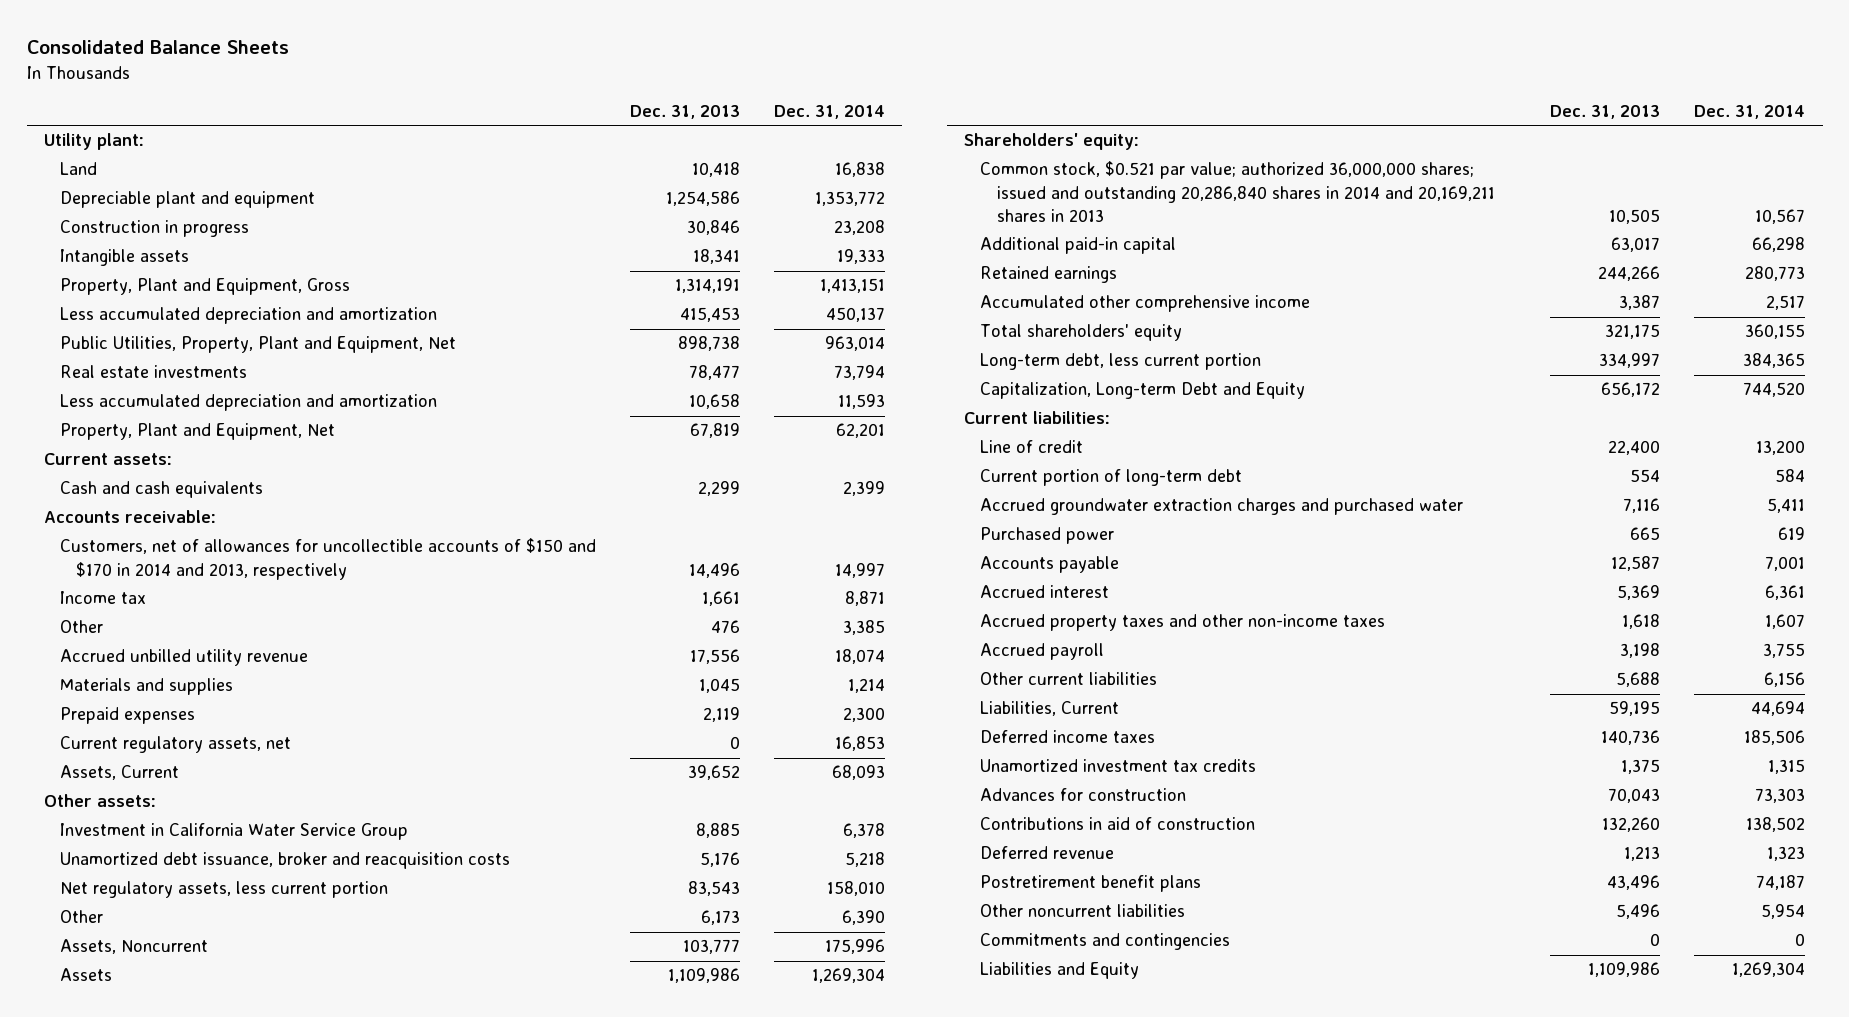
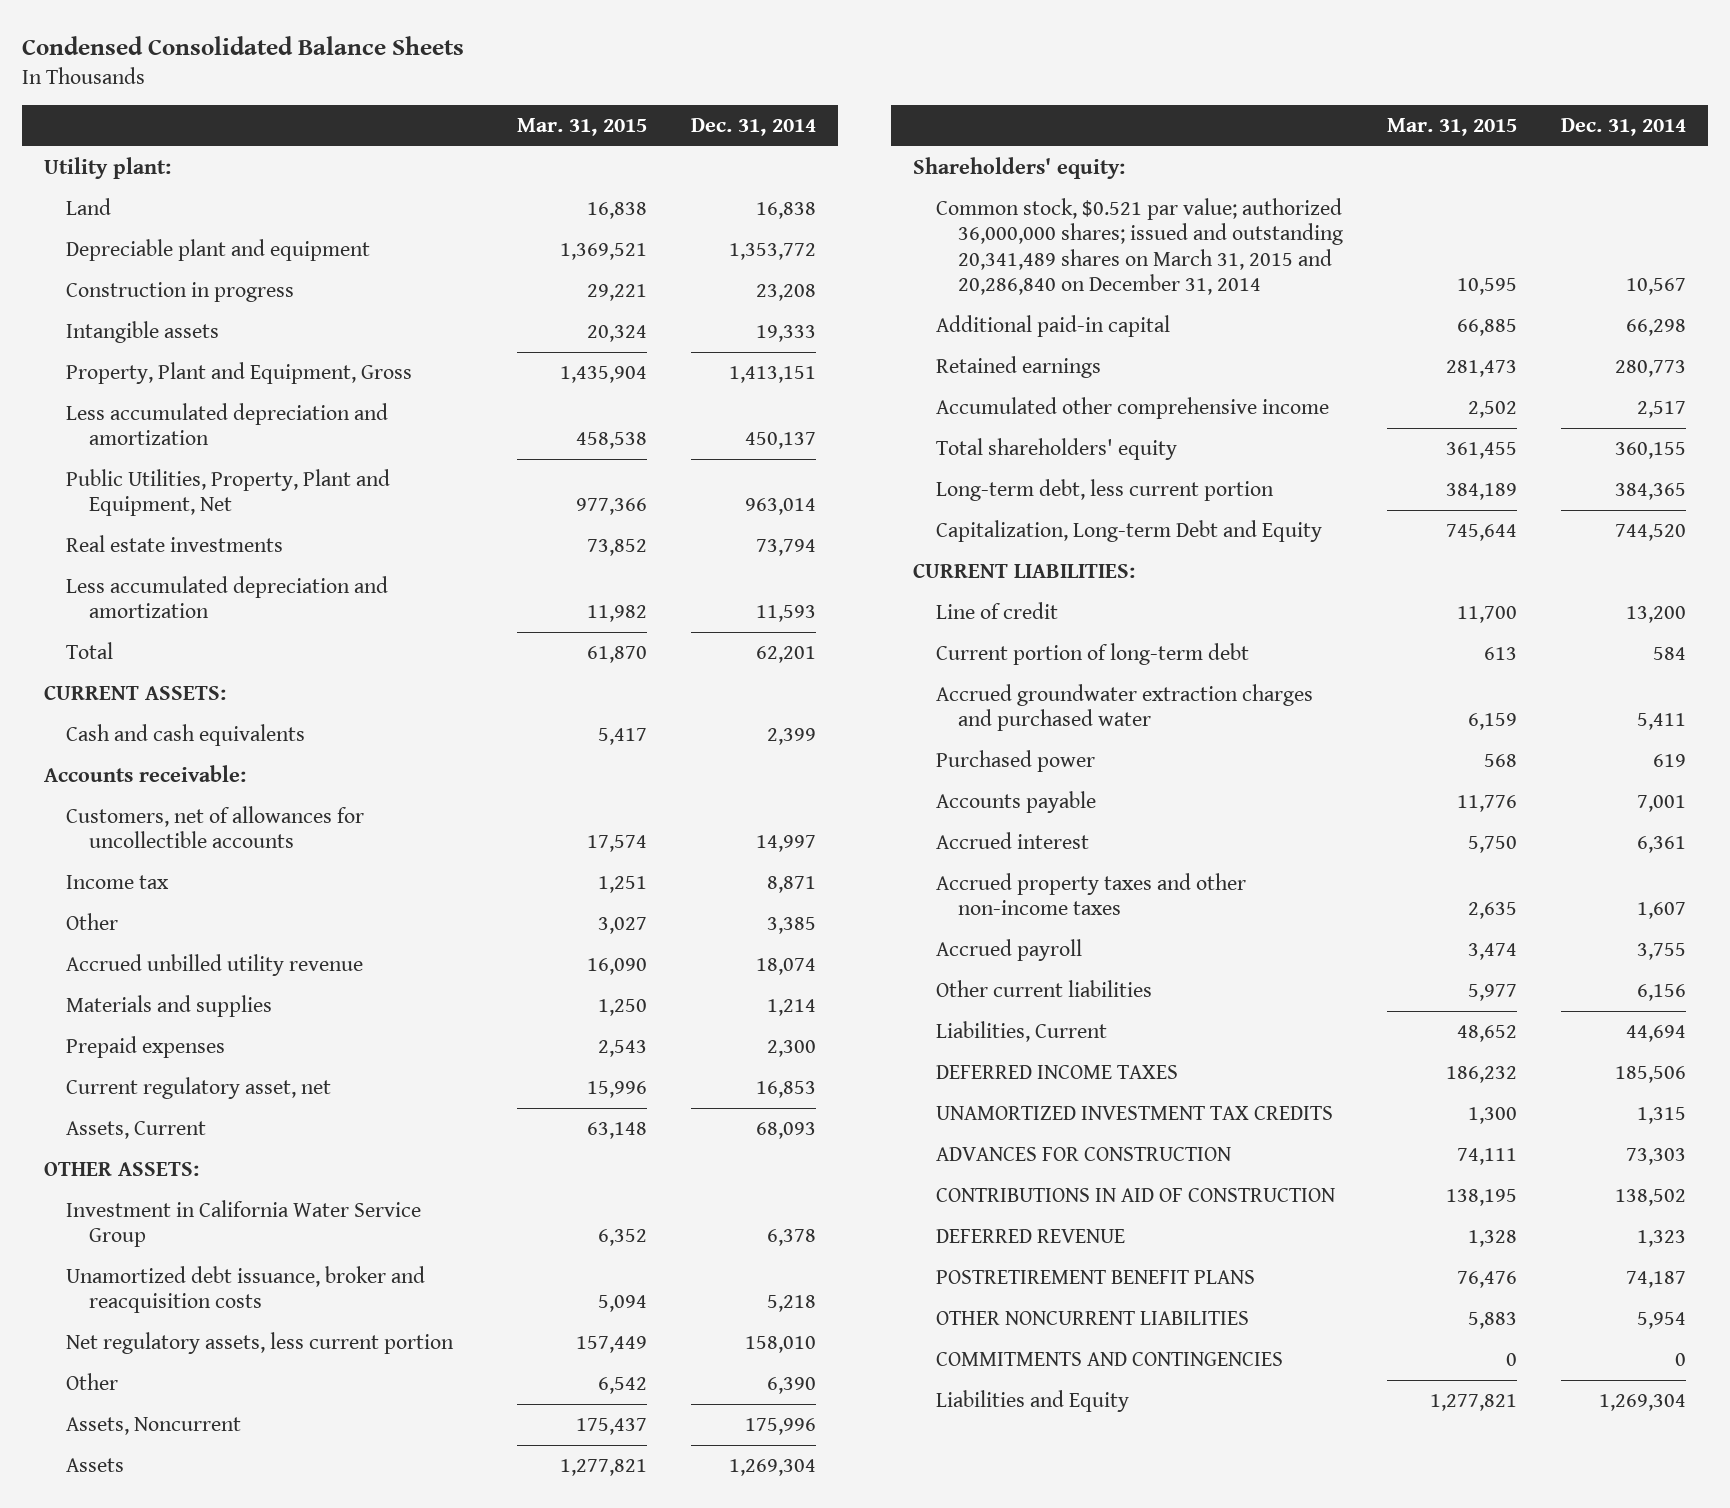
[26,40,289,55] Consolidated Balance Sheets -> [21,35,464,55] Condensed Consolidated Balance Sheets
[630,105,741,120] Dec. 31, 2013 -> none
none -> [517,118,648,137] Mar. 31, 2015
[59,423,335,441] Property, Plant and Equipment, Net -> [66,642,114,660] Total
[43,453,172,466] Current assets: -> [43,685,226,701] CURRENT ASSETS:
[59,538,596,580] Customers, net of allowances for uncollectible accounts of $150 and $170 in 2014 and 2013, respectively -> [66,806,365,849] Customers, net of allowances for uncollectible accounts
[59,736,291,754] Current regulatory assets, net -> [66,1077,332,1100] Current regulatory asset, net
[43,794,156,808] Other assets: -> [43,1162,199,1177] OTHER ASSETS:
[980,161,1495,223] Common stock, $0.521 par value; authorized 36,000,000 shares; issued and outstanding 20,286,840 shares in 2014 and 20,169,211 shares in 2013 -> [935,198,1344,296] Common stock, $0.521 par value; authorized 36,000,000 shares; issued and outstanding 20,341,489 shares on March 31, 2015 and 20,286,840 on December 31, 2014
[964,411,1111,425] Current liabilities: -> [913,563,1136,579] CURRENT LIABILITIES:
[980,730,1156,744] Deferred income taxes -> [935,1065,1178,1080] DEFERRED INCOME TAXES
[980,759,1257,773] Unamortized investment tax credits -> [935,1106,1333,1121] UNAMORTIZED INVESTMENT TAX CREDITS
[980,788,1187,802] Advances for construction -> [935,1147,1231,1162] ADVANCES FOR CONSTRUCTION
[980,817,1256,831] Contributions in aid of construction -> [935,1188,1335,1203] CONTRIBUTIONS IN AID OF CONSTRUCTION
[980,846,1115,860] Deferred revenue -> [935,1229,1125,1244] DEFERRED REVENUE
[980,875,1202,893] Postretirement benefit plans -> [935,1270,1255,1285] POSTRETIREMENT BENEFIT PLANS
[980,904,1186,918] Other noncurrent liabilities -> [935,1311,1249,1326] OTHER NONCURRENT LIABILITIES
[980,933,1231,951] Commitments and contingencies -> [935,1352,1283,1367] COMMITMENTS AND CONTINGENCIES

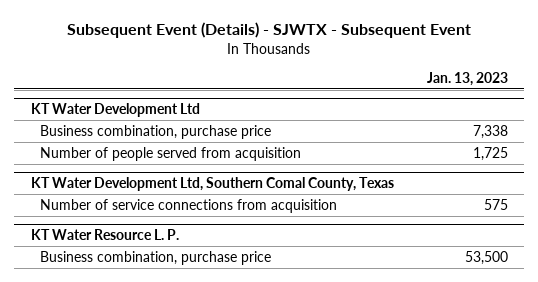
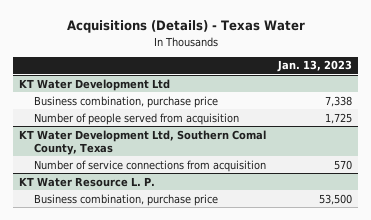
[67,22,472,39] Subsequent Event (Details) - SJWTX - Subsequent Event -> [66,20,305,34] Acquisitions (Details) - Texas Water
[483,198,508,210] 575 -> [334,159,353,170] 570

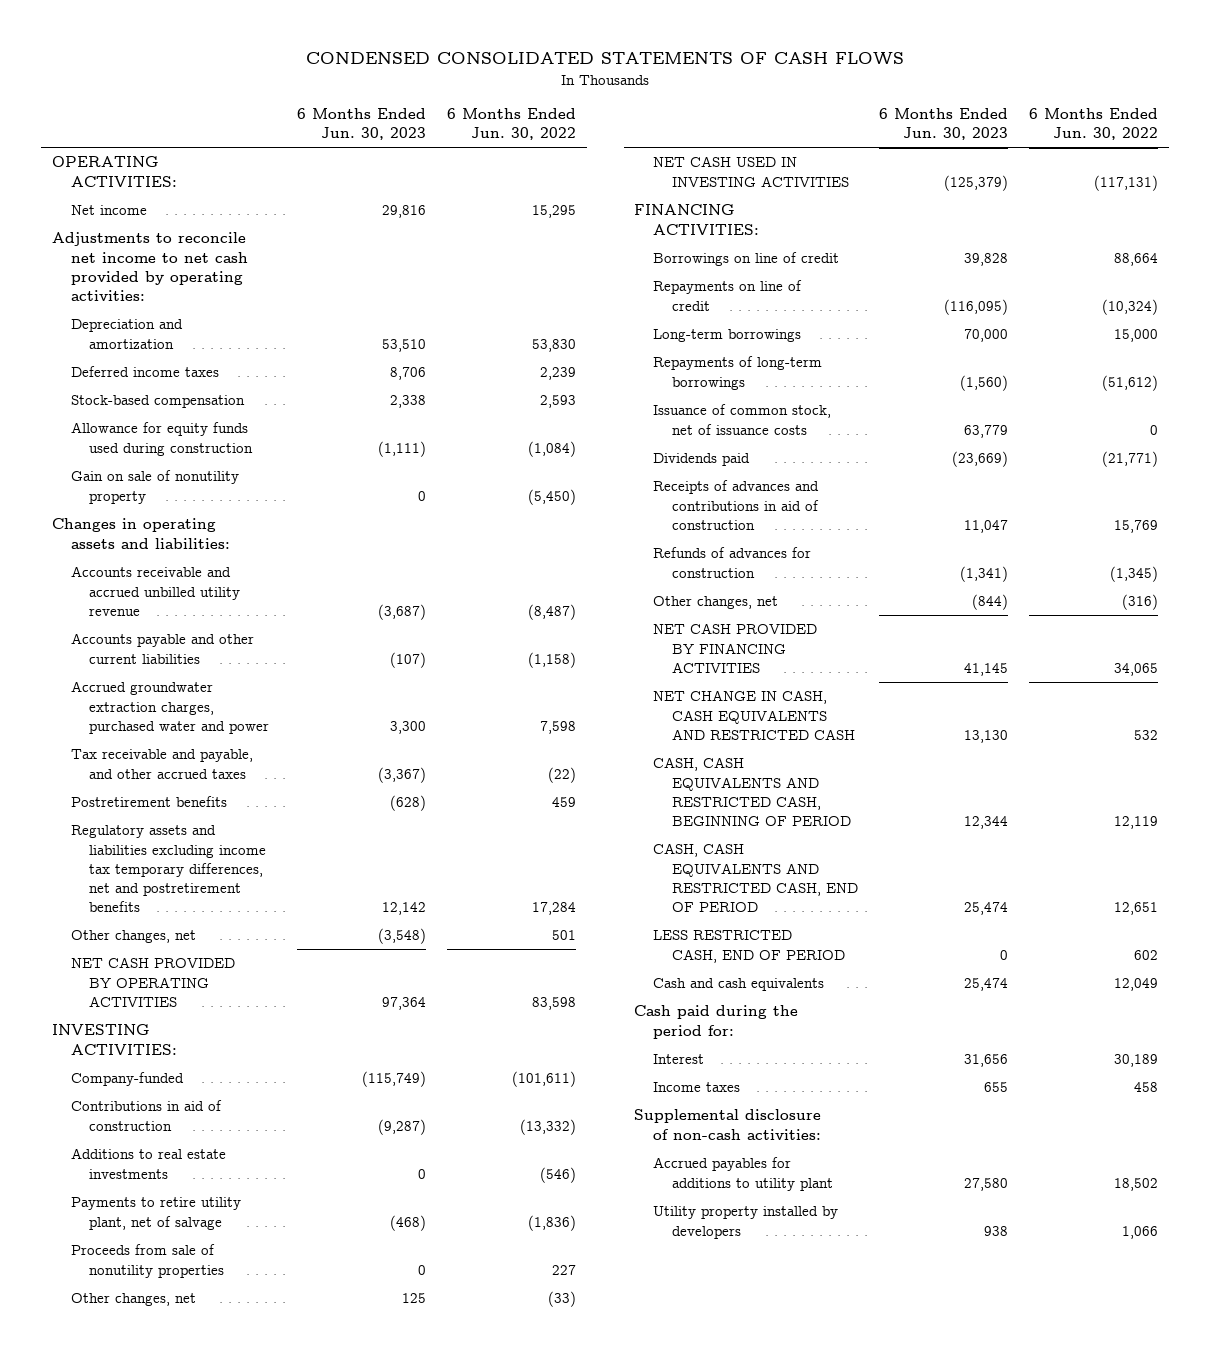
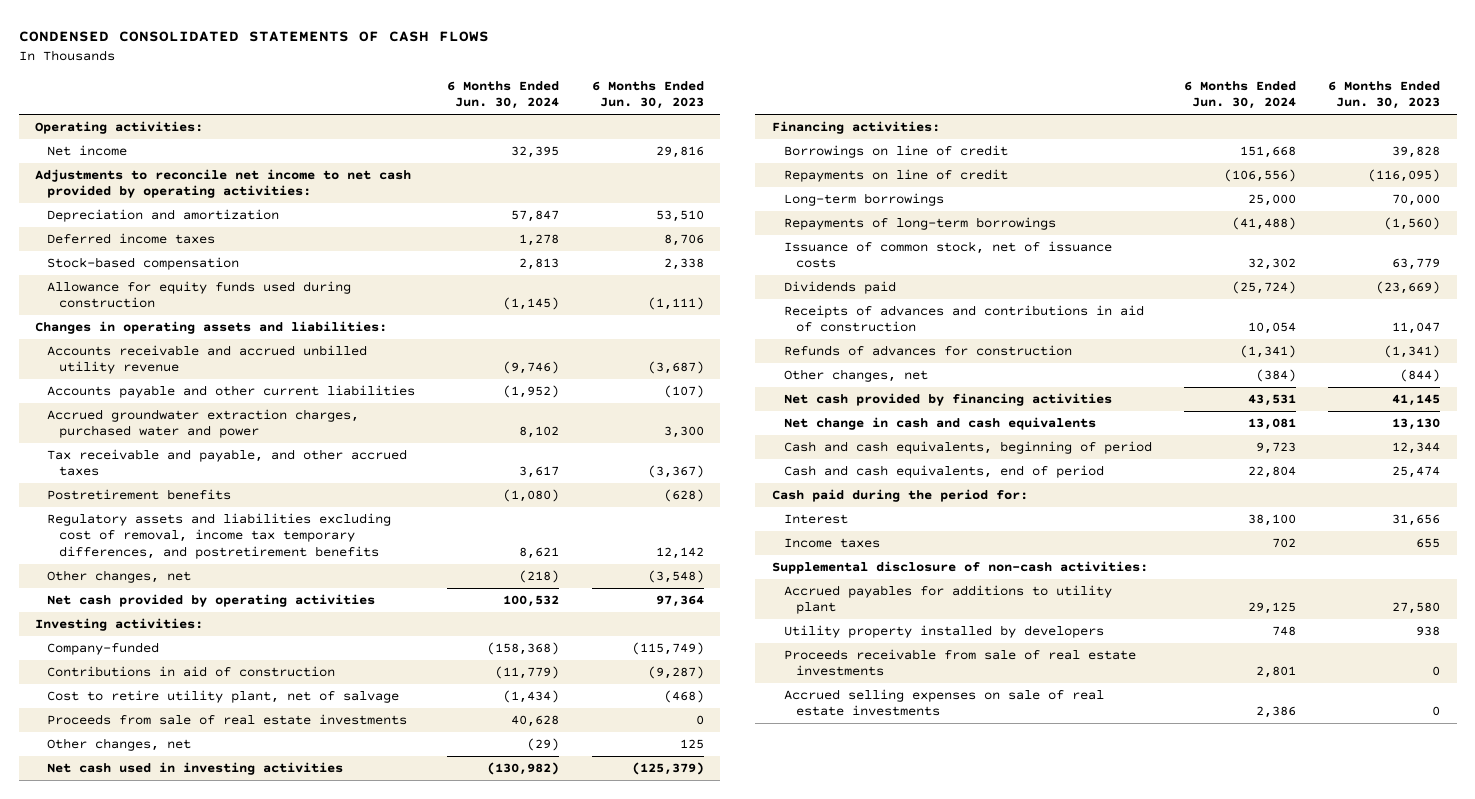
[446,107,576,141] 6 Months Ended Jun. 30, 2022 -> none
none -> [447,80,560,110] 6 Months Ended Jun. 30, 2024
[51,156,177,187] OPERATING ACTIVITIES: -> [34,121,203,135] Operating activities:
[70,470,239,504] Gain on sale of nonutility property -> none
[70,825,267,913] Regulatory assets and liabilities excluding income tax temporary differences, net and postretirement benefits -> [46,513,391,559] Regulatory assets and liabilities excluding cost of removal, income tax temporary differences, and postretirement benefits
[70,957,235,1007] NET CASH PROVIDED BY OPERATING ACTIVITIES -> [46,594,375,608] Net cash provided by operating activities
[51,1024,177,1055] INVESTING ACTIVITIES: -> [34,618,203,632] Investing activities:
[70,1148,226,1179] Additions to real estate investments -> none
[70,1244,225,1278] Proceeds from sale of nonutility properties -> none
[70,1197,241,1230] Payments to retire utility plant, net of salvage -> [46,690,399,704] Cost to retire utility plant, net of salvage
none -> [46,714,407,726] Proceeds from sale of real estate investments
[653,156,849,187] NET CASH USED IN INVESTING ACTIVITIES -> [46,762,343,776] Net cash used in investing activities
[634,204,760,235] FINANCING ACTIVITIES: -> [771,121,940,135] Financing activities:
[653,930,845,963] LESS RESTRICTED CASH, END OF PERIOD -> none
[653,978,825,992] Cash and cash equivalents -> none
[653,623,818,673] NET CASH PROVIDED BY FINANCING ACTIVITIES -> [783,393,1112,407] Net cash provided by financing activities
[653,690,855,740] NET CHANGE IN CASH, CASH EQUIVALENTS AND RESTRICTED CASH -> [783,417,1096,431] Net change in cash and cash equivalents
[653,757,851,826] CASH, CASH EQUIVALENTS AND RESTRICTED CASH, BEGINNING OF PERIOD -> [783,441,1152,455] Cash and cash equivalents, beginning of period
[653,843,858,912] CASH, CASH EQUIVALENTS AND RESTRICTED CASH, END OF PERIOD -> [783,465,1104,479] Cash and cash equivalents, end of period
none -> [783,649,1136,677] Proceeds receivable from sale of real estate investments
none -> [783,689,1104,717] Accrued selling expenses on sale of real estate investments

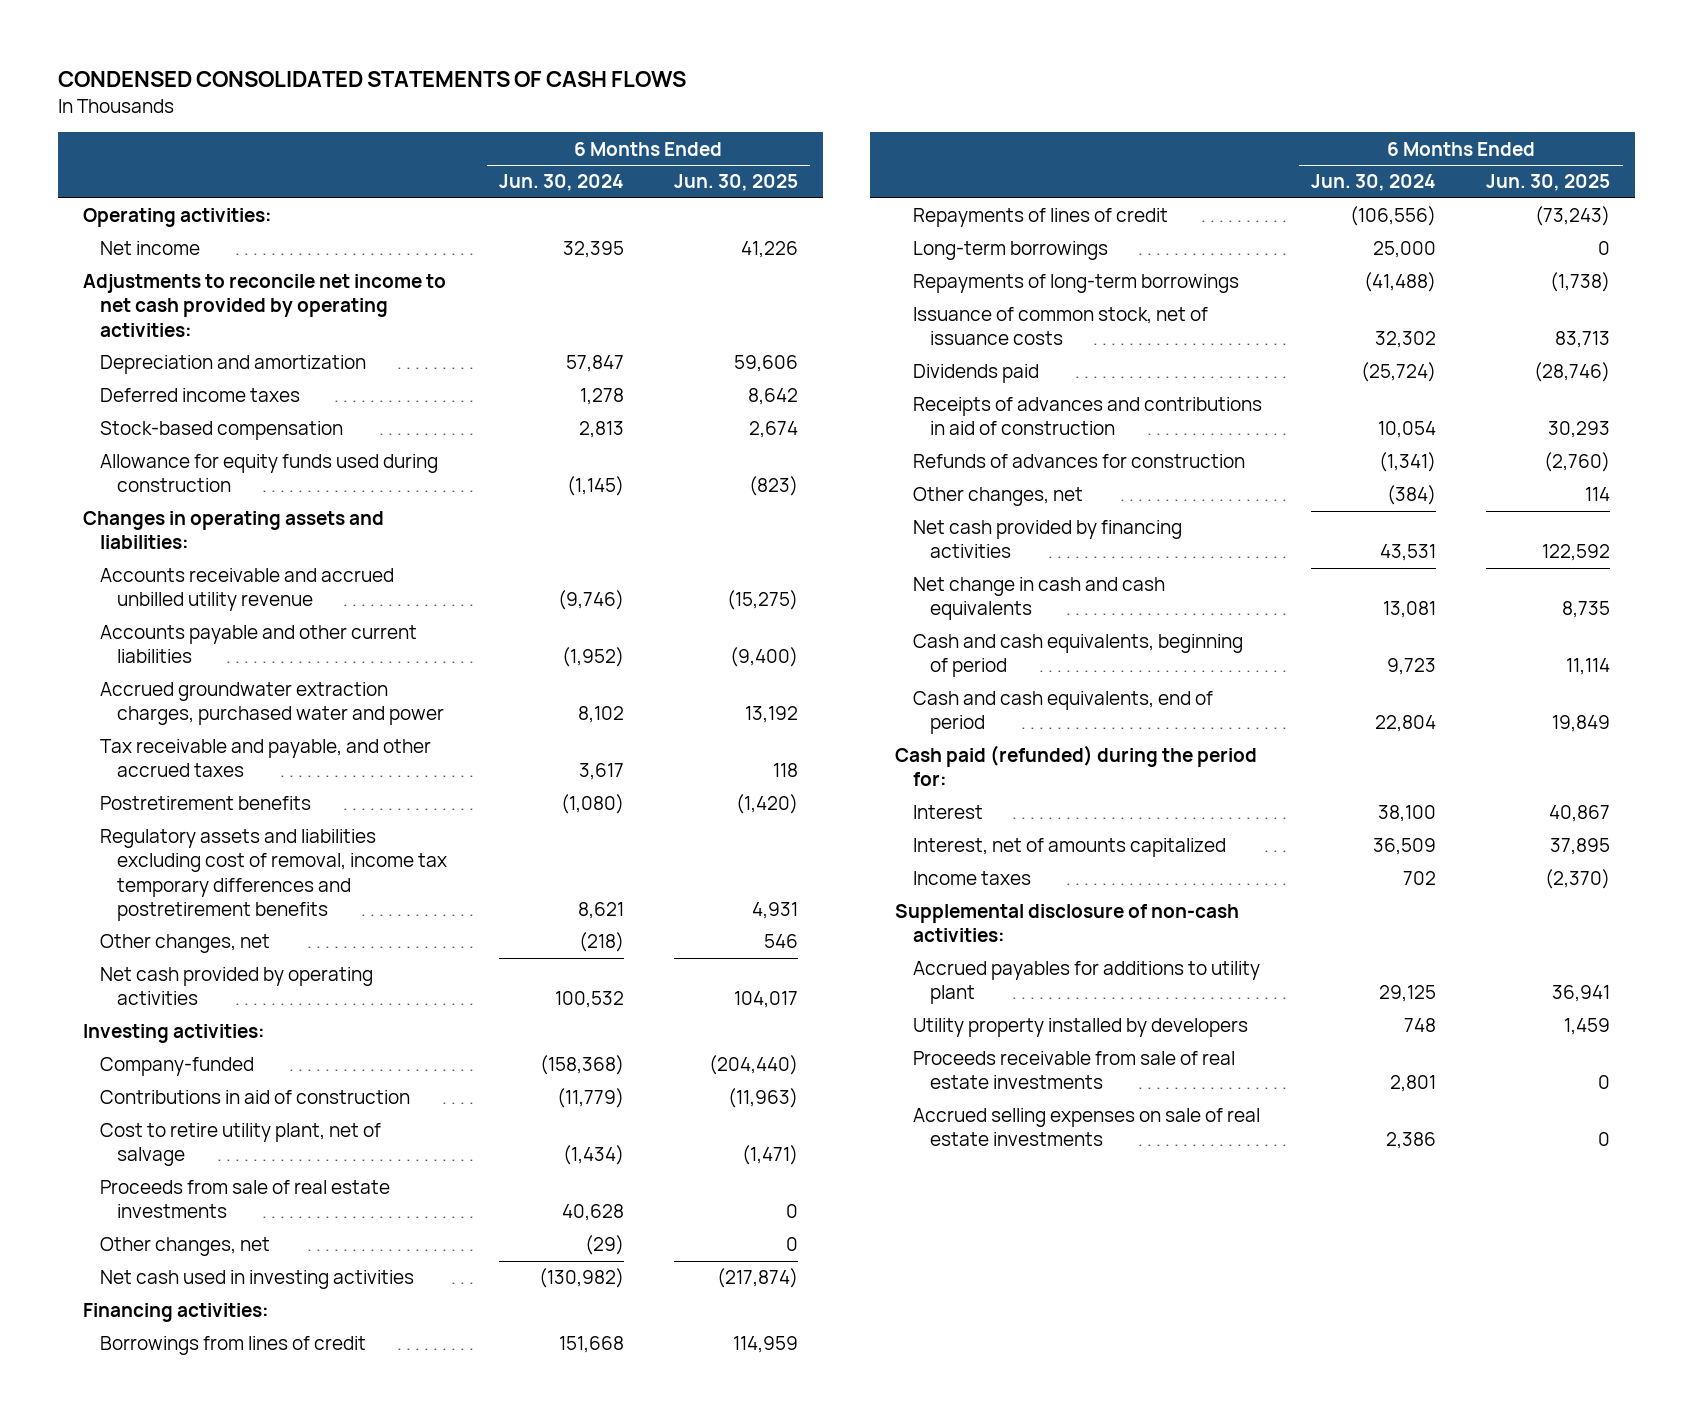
[591,80,704,110] 6 Months Ended Jun. 30, 2023 -> none
none -> [673,174,798,192] Jun. 30, 2025
[46,513,391,559] Regulatory assets and liabilities excluding cost of removal, income tax temporary differences, and postretirement benefits -> [100,829,448,921] Regulatory assets and liabilities excluding cost of removal, income tax temporary differences and postretirement benefits
[783,145,1008,159] Borrowings on line of credit -> [100,1336,367,1356] Borrowings from lines of credit
[783,169,1008,183] Repayments on line of credit -> [912,208,1168,228] Repayments of lines of credit
[771,489,1028,503] Cash paid during the period for: -> [895,745,1258,787] Cash paid (refunded) during the period for:
none -> [912,838,1226,858] Interest, net of amounts capitalized

